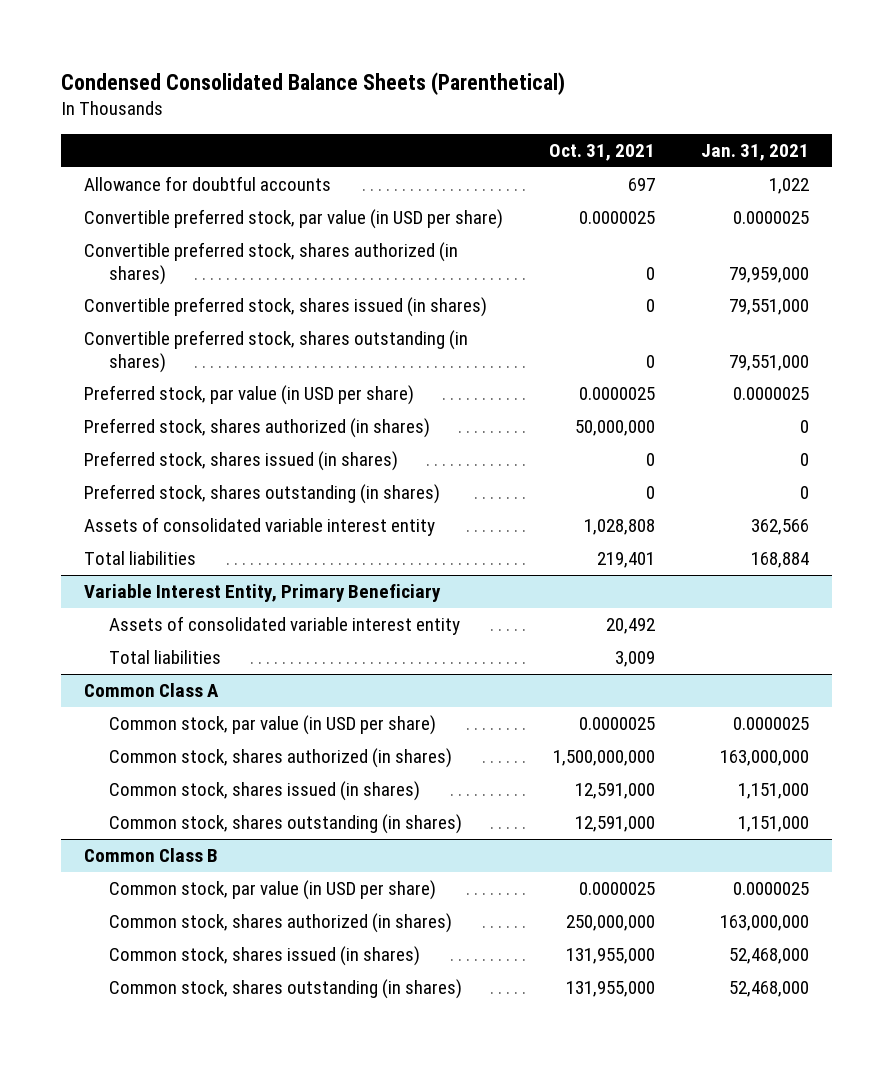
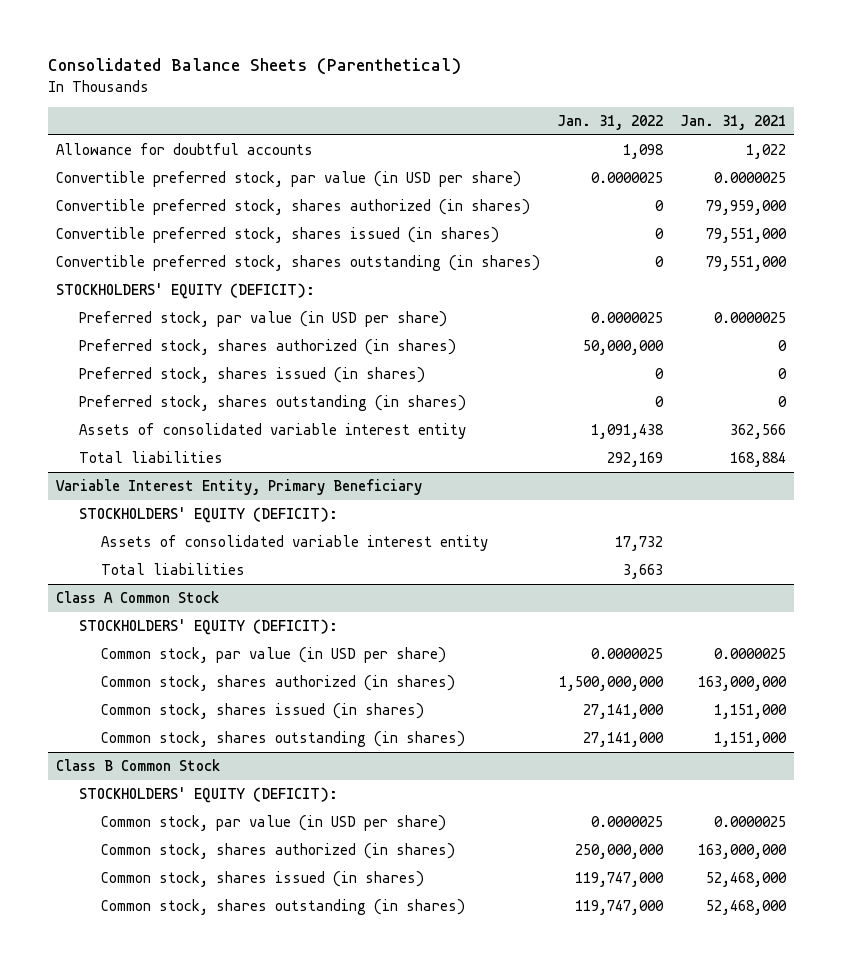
[60,71,565,95] Condensed Consolidated Balance Sheets (Parenthetical) -> [47,58,461,76] Consolidated Balance Sheets (Parenthetical)
[548,144,655,162] Oct. 31, 2021 -> none
none -> [557,115,664,131] Jan. 31, 2022
none -> [56,283,316,300] STOCKHOLDERS' EQUITY (DEFICIT):
none -> [78,507,338,524] STOCKHOLDERS' EQUITY (DEFICIT):
[83,682,219,697] Common Class A -> [56,591,220,604] Class A Common Stock
none -> [78,619,338,636] STOCKHOLDERS' EQUITY (DEFICIT):
[83,847,218,862] Common Class B -> [56,759,221,772] Class B Common Stock
none -> [78,787,338,804] STOCKHOLDERS' EQUITY (DEFICIT):

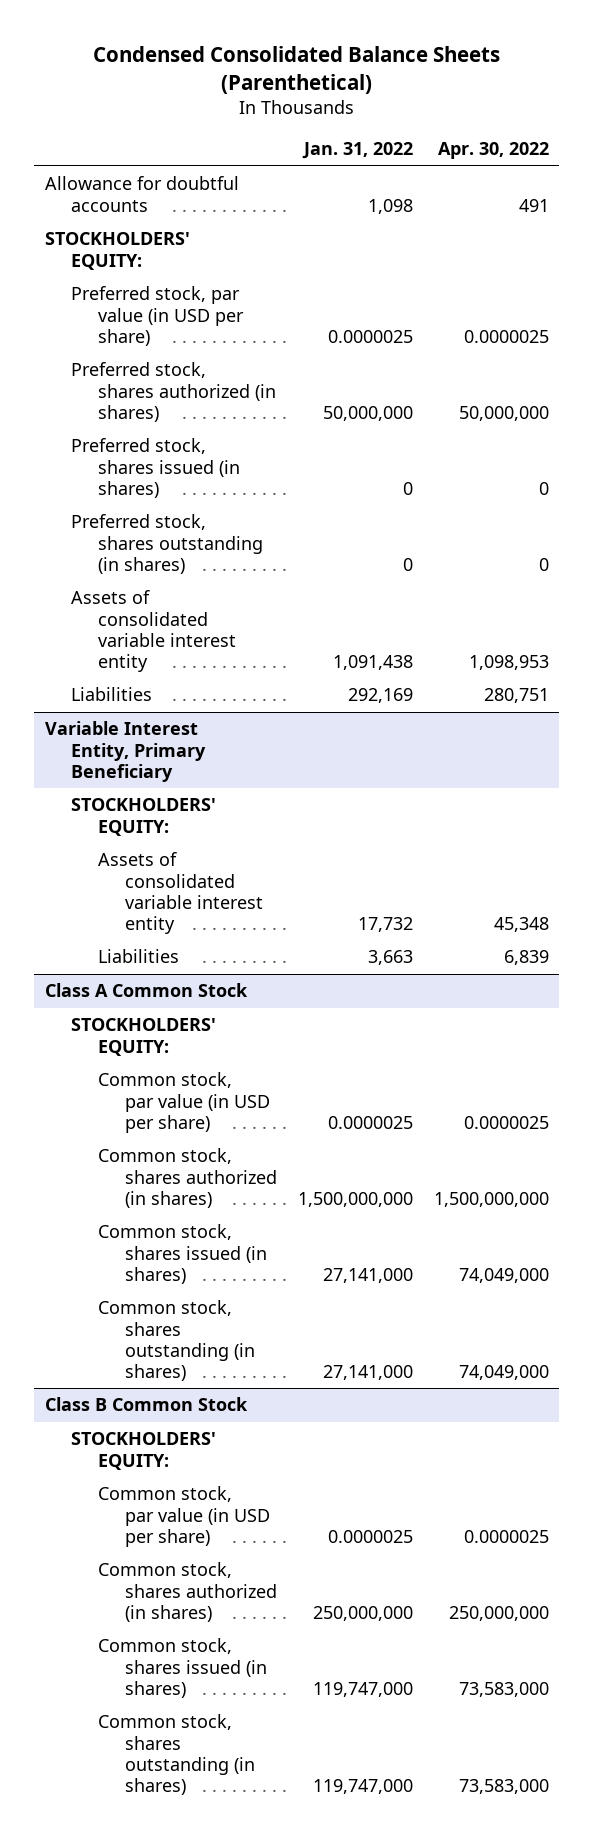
[47,58,461,76] Consolidated Balance Sheets (Parenthetical) -> [92,45,500,94] Condensed Consolidated Balance Sheets (Parenthetical)
[679,115,786,131] Jan. 31, 2021 -> none
none -> [437,142,549,160] Apr. 30, 2022
[56,171,522,188] Convertible preferred stock, par value (in USD per share) -> none
[56,199,531,216] Convertible preferred stock, shares authorized (in shares) -> none
[56,227,500,244] Convertible preferred stock, shares issued (in shares) -> none
[56,255,541,272] Convertible preferred stock, shares outstanding (in shares) -> none
[56,283,316,300] STOCKHOLDERS' EQUITY (DEFICIT): -> [44,232,190,270] STOCKHOLDERS' EQUITY:
[78,451,223,464] Total liabilities -> [71,687,153,702] Liabilities
[78,507,338,524] STOCKHOLDERS' EQUITY (DEFICIT): -> [71,798,217,836] STOCKHOLDERS' EQUITY:
[101,563,246,576] Total liabilities -> [98,949,180,964] Liabilities
[78,619,338,636] STOCKHOLDERS' EQUITY (DEFICIT): -> [71,1018,217,1056] STOCKHOLDERS' EQUITY:
[78,787,338,804] STOCKHOLDERS' EQUITY (DEFICIT): -> [71,1432,217,1470] STOCKHOLDERS' EQUITY:

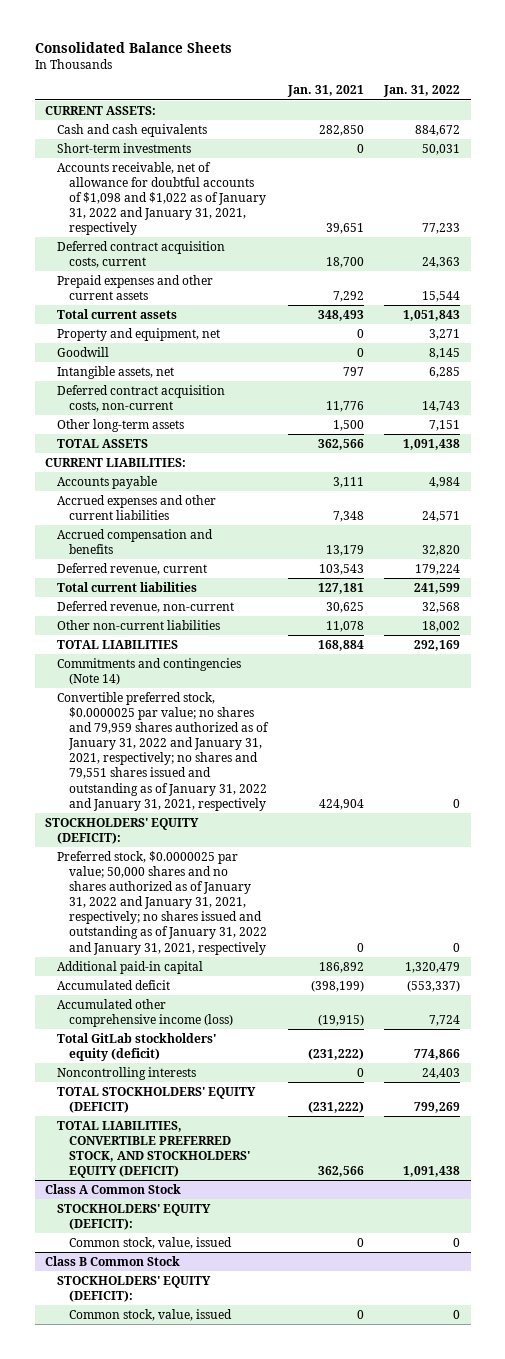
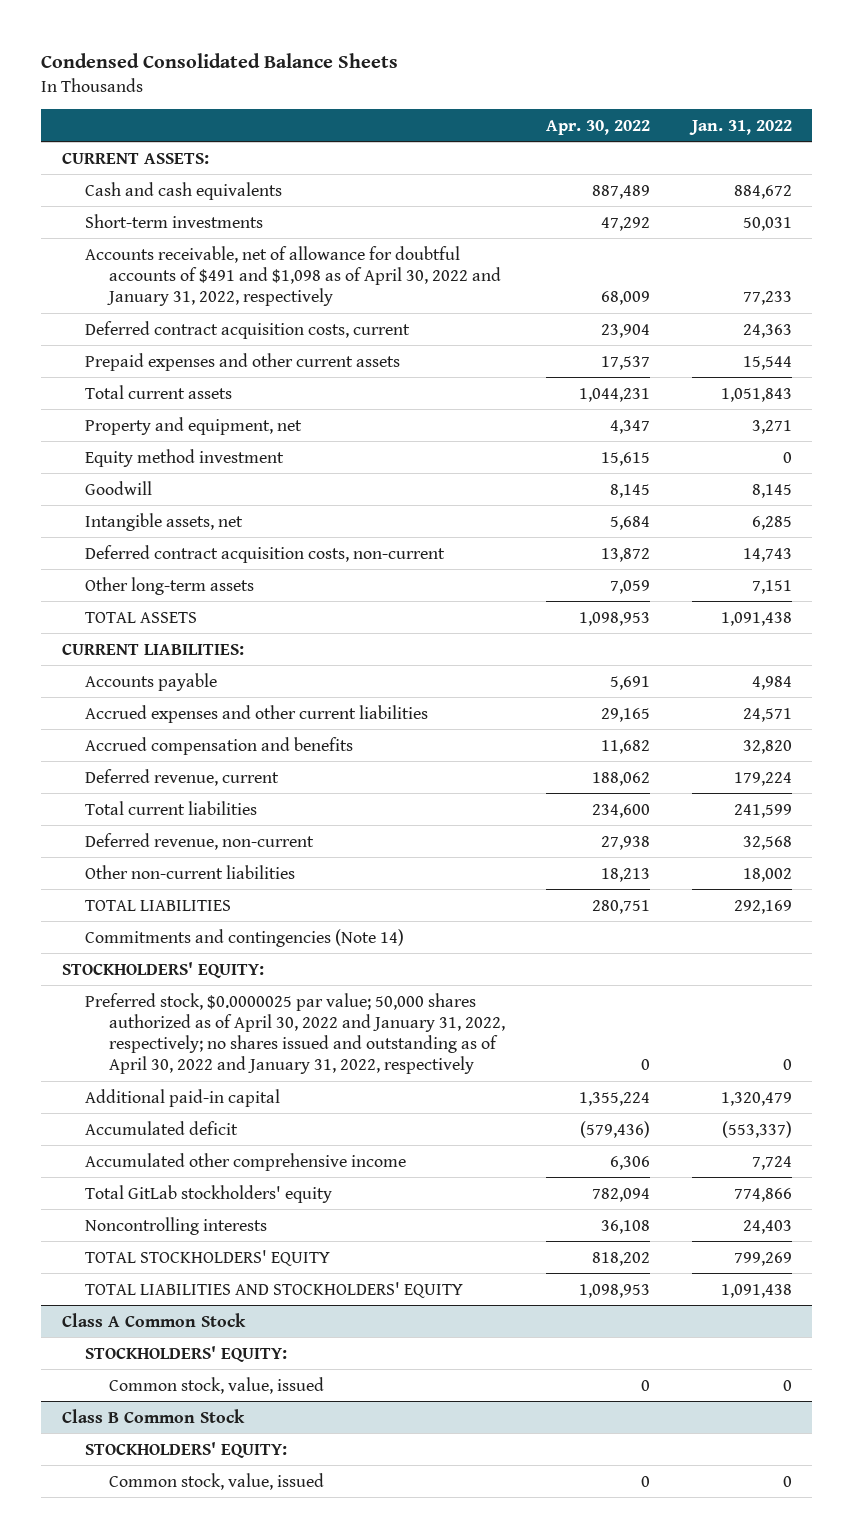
[34,42,232,54] Consolidated Balance Sheets -> [40,53,398,69] Condensed Consolidated Balance Sheets
[286,85,364,98] Jan. 31, 2021 -> none
none -> [546,119,651,135] Apr. 30, 2022
[56,161,266,236] Accounts receivable, net of allowance for doubtful accounts of $1,098 and $1,022 as of January 31, 2022 and January 31, 2021, respectively -> [85,245,502,307] Accounts receivable, net of allowance for doubtful accounts of $491 and $1,098 as of April 30, 2022 and January 31, 2022, respectively
none -> [85,448,285,467] Equity method investment
[56,691,269,811] Convertible preferred stock, $0.0000025 par value; no shares and 79,959 shares authorized as of January 31, 2022 and January 31, 2021, respectively; no shares and 79,551 shares issued and outstanding as of January 31, 2022 and January 31, 2021, respectively -> none
[45,817,200,844] STOCKHOLDERS' EQUITY (DEFICIT): -> [61,961,264,978] STOCKHOLDERS' EQUITY:
[56,850,267,955] Preferred stock, $0.0000025 par value; 50,000 shares and no shares authorized as of January 31, 2022 and January 31, 2021, respectively; no shares issued and outstanding as of January 31, 2022 and January 31, 2021, respectively -> [85,992,506,1075] Preferred stock, $0.0000025 par value; 50,000 shares authorized as of April 30, 2022 and January 31, 2022, respectively; no shares issued and outstanding as of April 30, 2022 and January 31, 2022, respectively
[56,998,233,1027] Accumulated other comprehensive income (loss) -> [85,1152,407,1171] Accumulated other comprehensive income
[56,1032,216,1061] Total GitLab stockholders' equity (deficit) -> [85,1184,333,1203] Total GitLab stockholders' equity
[56,1086,256,1113] TOTAL STOCKHOLDERS' EQUITY (DEFICIT) -> [85,1249,331,1266] TOTAL STOCKHOLDERS' EQUITY
[56,1120,250,1179] TOTAL LIABILITIES, CONVERTIBLE PREFERRED STOCK, AND STOCKHOLDERS' EQUITY (DEFICIT) -> [85,1281,464,1298] TOTAL LIABILITIES AND STOCKHOLDERS' EQUITY
[56,1203,211,1230] STOCKHOLDERS' EQUITY (DEFICIT): -> [85,1345,288,1362] STOCKHOLDERS' EQUITY:
[56,1275,211,1302] STOCKHOLDERS' EQUITY (DEFICIT): -> [85,1441,288,1458] STOCKHOLDERS' EQUITY:

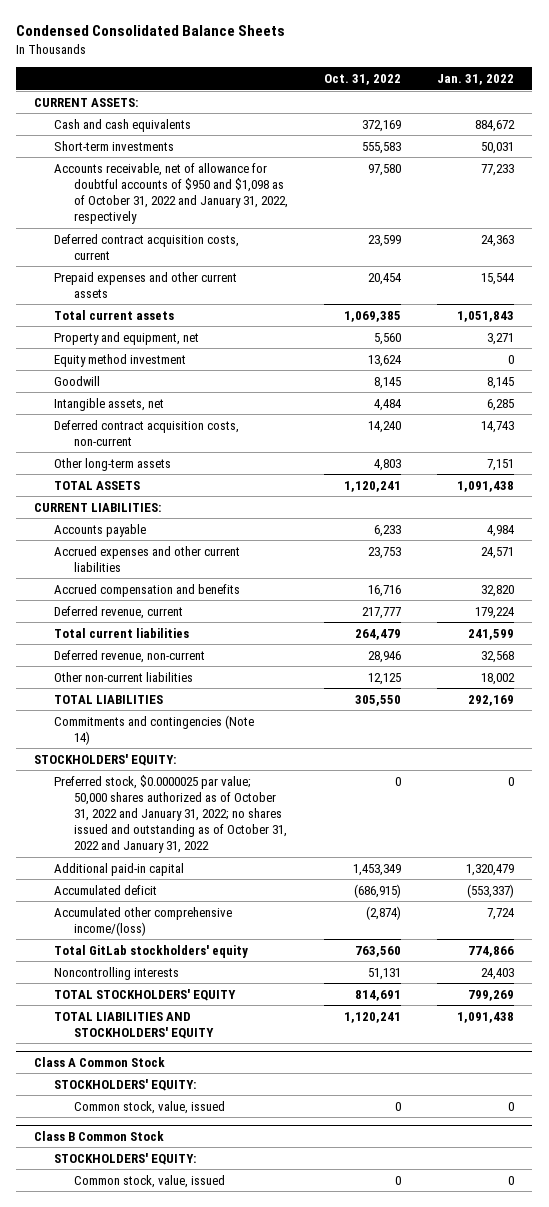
[546,119,651,135] Apr. 30, 2022 -> none
none -> [324,73,402,85] Oct. 31, 2022
[85,245,502,307] Accounts receivable, net of allowance for doubtful accounts of $491 and $1,098 as of April 30, 2022 and January 31, 2022, respectively -> [54,162,289,225] Accounts receivable, net of allowance for doubtful accounts of $950 and $1,098 as of October 31, 2022 and January 31, 2022, respectively
[85,992,506,1075] Preferred stock, $0.0000025 par value; 50,000 shares authorized as of April 30, 2022 and January 31, 2022, respectively; no shares issued and outstanding as of April 30, 2022 and January 31, 2022, respectively -> [54,774,288,854] Preferred stock, $0.0000025 par value; 50,000 shares authorized as of October 31, 2022 and January 31, 2022; no shares issued and outstanding as of October 31, 2022 and January 31, 2022
[85,1152,407,1171] Accumulated other comprehensive income -> [54,906,233,936] Accumulated other comprehensive income/(loss)

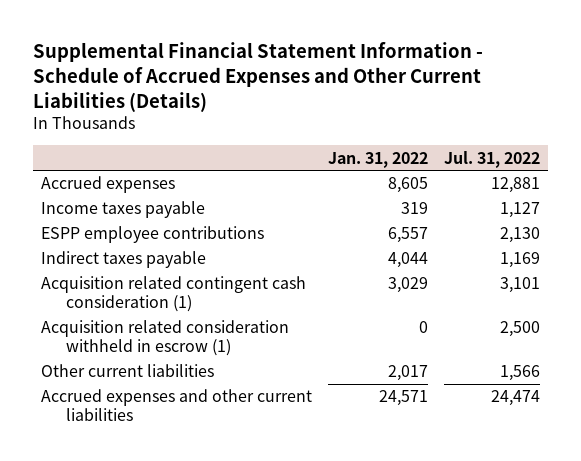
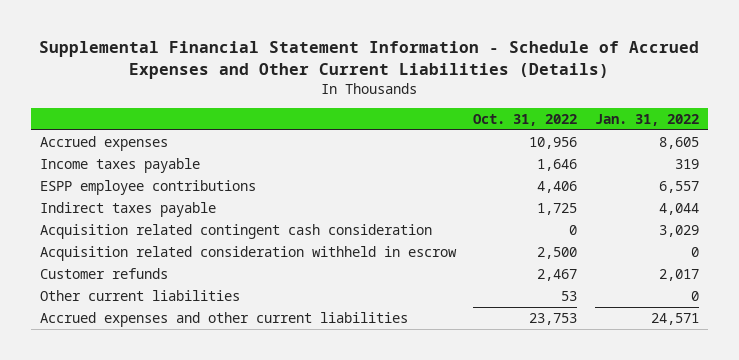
[444,150,541,168] Jul. 31, 2022 -> none
none -> [473,113,578,126] Oct. 31, 2022
[40,276,306,313] Acquisition related contingent cash consideration (1) -> [39,224,432,240] Acquisition related contingent cash consideration
[40,320,289,357] Acquisition related consideration withheld in escrow (1) -> [39,246,457,262] Acquisition related consideration withheld in escrow
none -> [39,268,168,280] Customer refunds
[388,365,429,382] 2,017 -> [690,291,699,302] 0

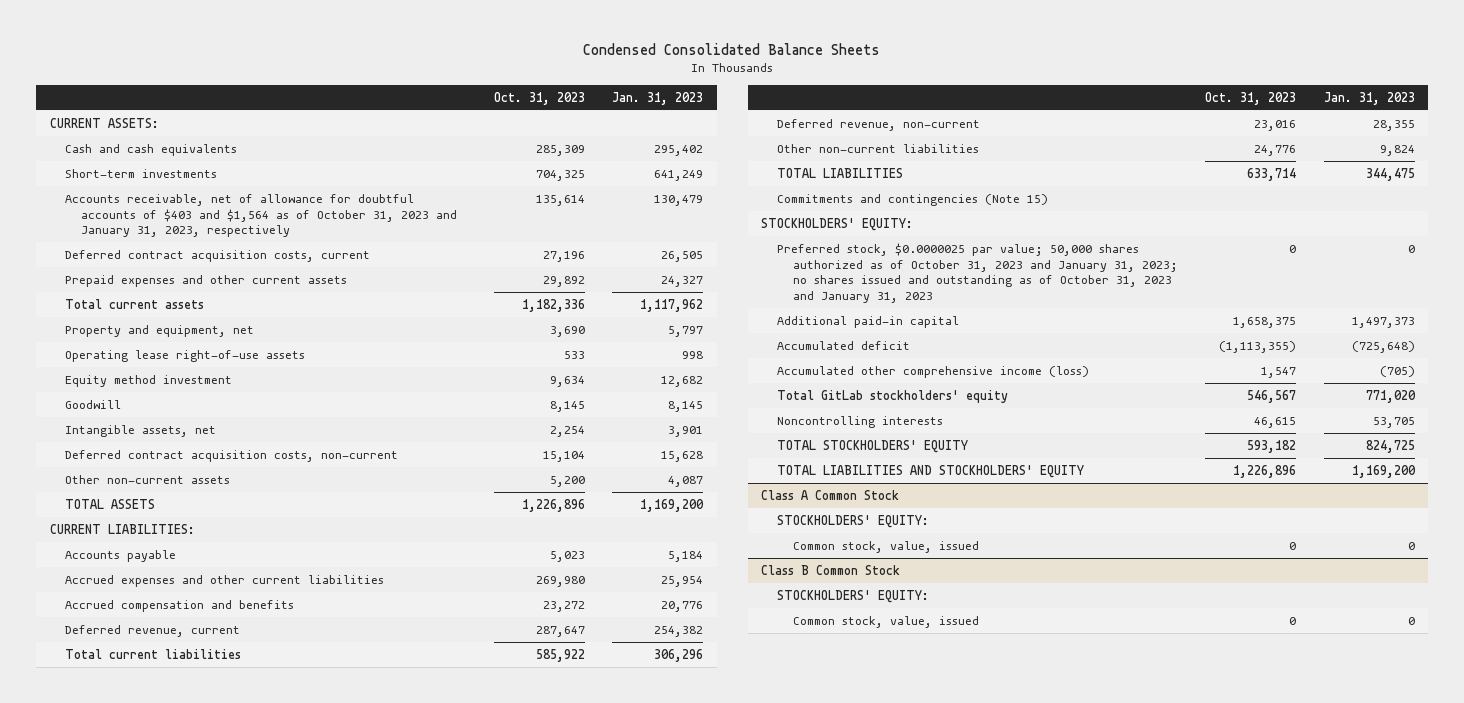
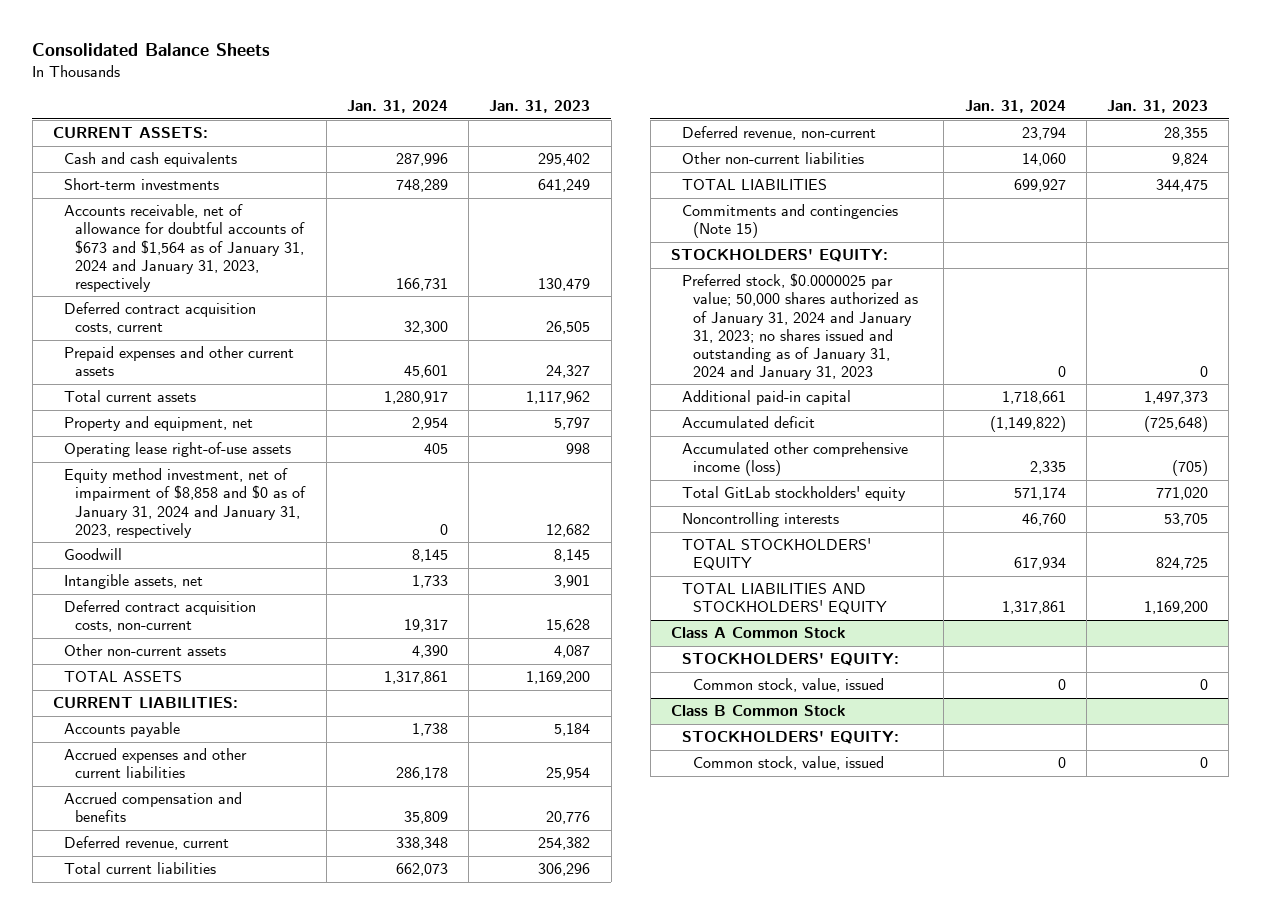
[583,43,881,56] Condensed Consolidated Balance Sheets -> [32,43,271,57] Consolidated Balance Sheets
[493,91,585,105] Oct. 31, 2023 -> none
none -> [346,100,448,114] Jan. 31, 2024
[65,193,458,238] Accounts receivable, net of allowance for doubtful accounts of $403 and $1,564 as of October 31, 2023 and January 31, 2023, respectively -> [64,204,306,292] Accounts receivable, net of allowance for doubtful accounts of $673 and $1,564 as of January 31, 2024 and January 31, 2023, respectively
[65,374,233,387] Equity method investment -> [64,468,307,538] Equity method investment, net of impairment of $8,858 and $0 as of January 31, 2024 and January 31, 2023, respectively
[777,242,1178,303] Preferred stock, $0.0000025 par value; 50,000 shares authorized as of October 31, 2023 and January 31, 2023; no shares issued and outstanding as of October 31, 2023 and January 31, 2023 -> [682,273,919,381] Preferred stock, $0.0000025 par value; 50,000 shares authorized as of January 31, 2024 and January 31, 2023; no shares issued and outstanding as of January 31, 2024 and January 31, 2023

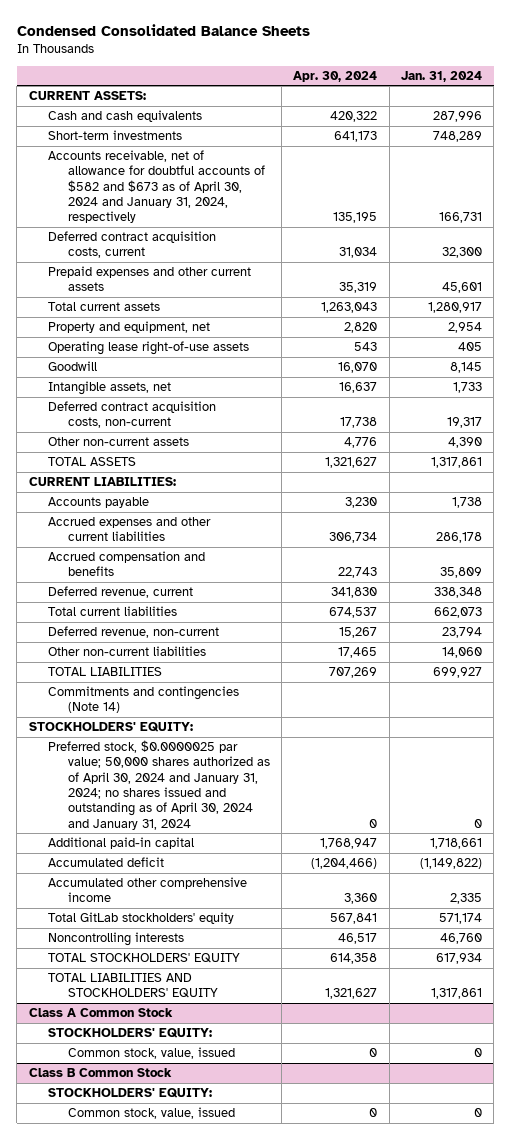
[32,43,271,57] Consolidated Balance Sheets -> [16,24,310,37] Condensed Consolidated Balance Sheets
[489,100,591,114] Jan. 31, 2023 -> none
none -> [293,70,378,82] Apr. 30, 2024
[64,204,306,292] Accounts receivable, net of allowance for doubtful accounts of $673 and $1,564 as of January 31, 2024 and January 31, 2023, respectively -> [48,150,265,224] Accounts receivable, net of allowance for doubtful accounts of $582 and $673 as of April 30, 2024 and January 31, 2024, respectively
[64,468,307,538] Equity method investment, net of impairment of $8,858 and $0 as of January 31, 2024 and January 31, 2023, respectively -> none
[682,204,899,239] Commitments and contingencies (Note 15) -> [48,686,240,714] Commitments and contingencies (Note 14)
[682,273,919,381] Preferred stock, $0.0000025 par value; 50,000 shares authorized as of January 31, 2024 and January 31, 2023; no shares issued and outstanding as of January 31, 2024 and January 31, 2023 -> [48,740,270,830] Preferred stock, $0.0000025 par value; 50,000 shares authorized as of April 30, 2024 and January 31, 2024; no shares issued and outstanding as of April 30, 2024 and January 31, 2024
[682,442,909,477] Accumulated other comprehensive income (loss) -> [48,877,248,903] Accumulated other comprehensive income

